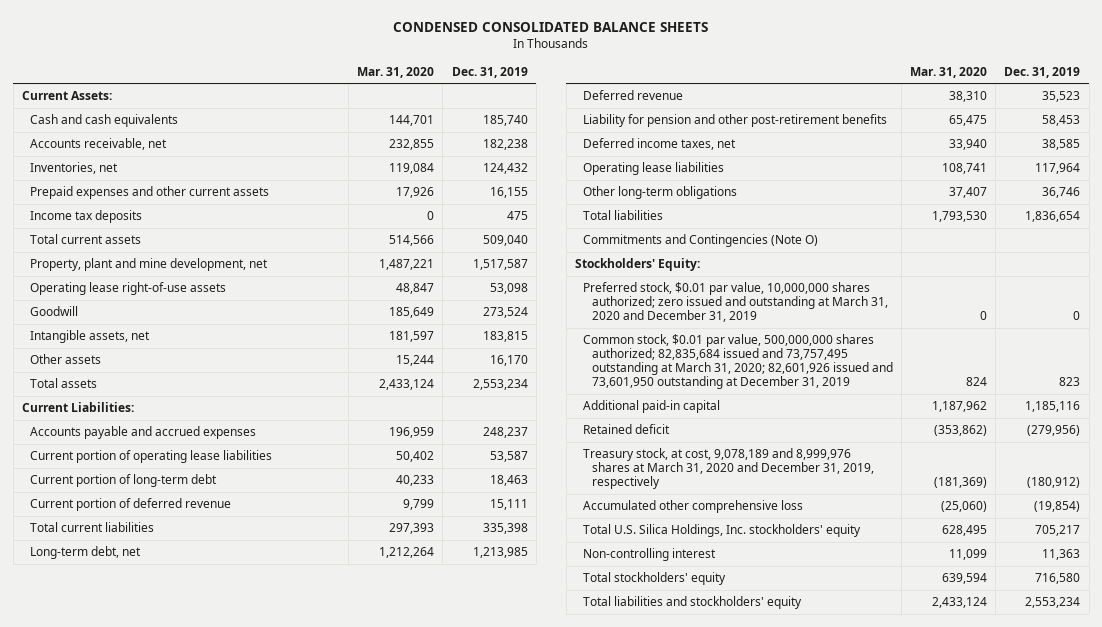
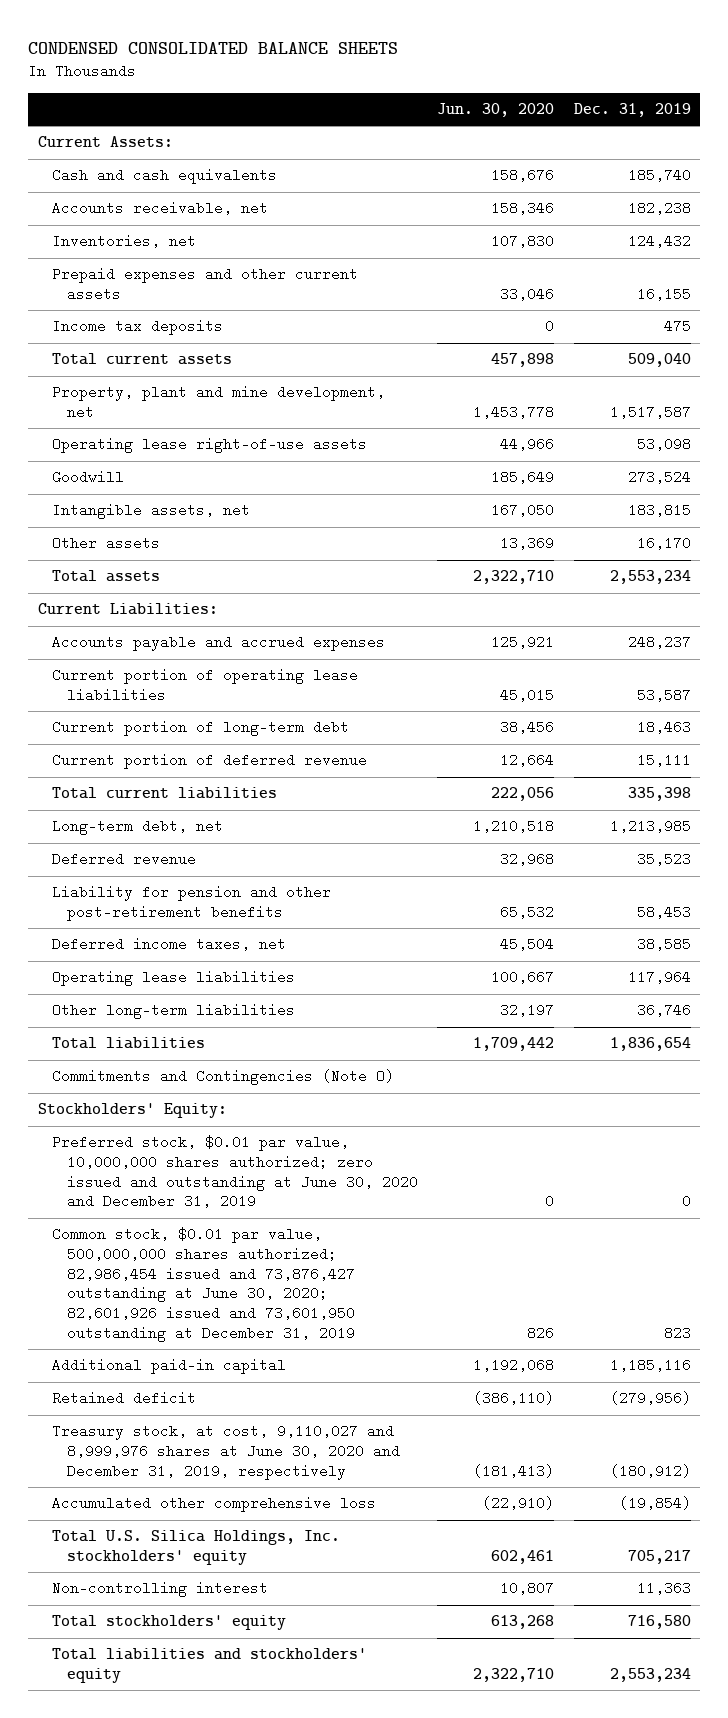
[357,66,435,78] Mar. 31, 2020 -> none
none -> [437,103,555,118] Jun. 30, 2020
[583,186,738,200] Other long-term obligations -> [52,1003,296,1020] Other long-term liabilities
[583,282,888,323] Preferred stock, $0.01 par value, 10,000,000 shares authorized; zero issued and outstanding at March 31, 2020 and December 31, 2019 -> [52,1135,418,1209] Preferred stock, $0.01 par value, 10,000,000 shares authorized; zero issued and outstanding at June 30, 2020 and December 31, 2019
[583,334,893,390] Common stock, $0.01 par value, 500,000,000 shares authorized; 82,835,684 issued and 73,757,495 outstanding at March 31, 2020; 82,601,926 issued and 73,601,950 outstanding at December 31, 2019 -> [52,1227,355,1342] Common stock, $0.01 par value, 500,000,000 shares authorized; 82,986,454 issued and 73,876,427 outstanding at June 30, 2020; 82,601,926 issued and 73,601,950 outstanding at December 31, 2019
[583,448,874,490] Treasury stock, at cost, 9,078,189 and 8,999,976 shares at March 31, 2020 and December 31, 2019, respectively -> [52,1424,400,1480] Treasury stock, at cost, 9,110,027 and 8,999,976 shares at June 30, 2020 and December 31, 2019, respectively

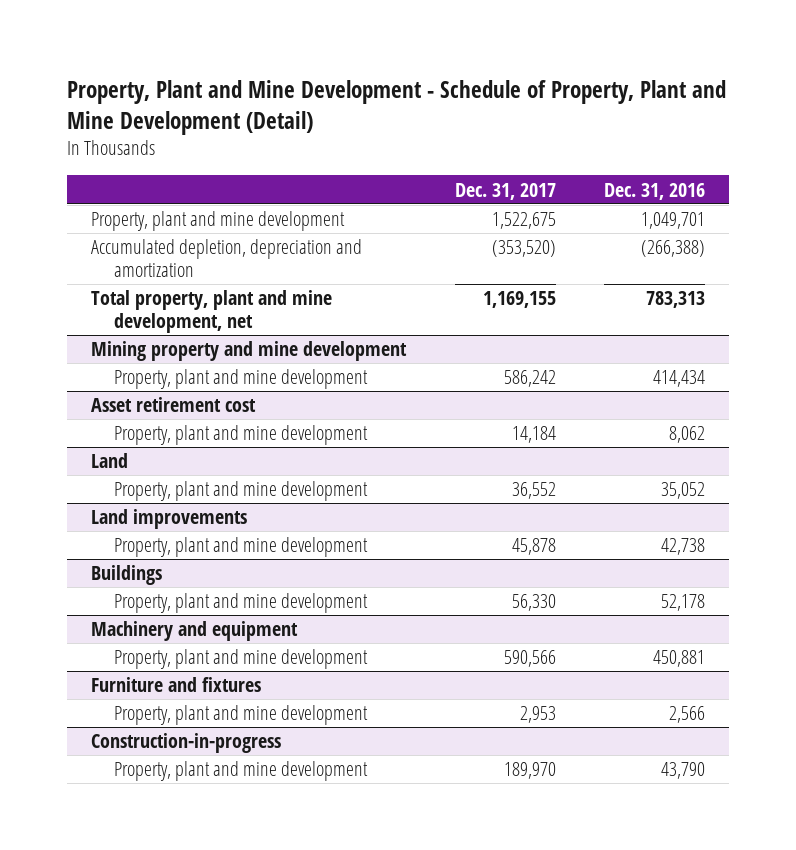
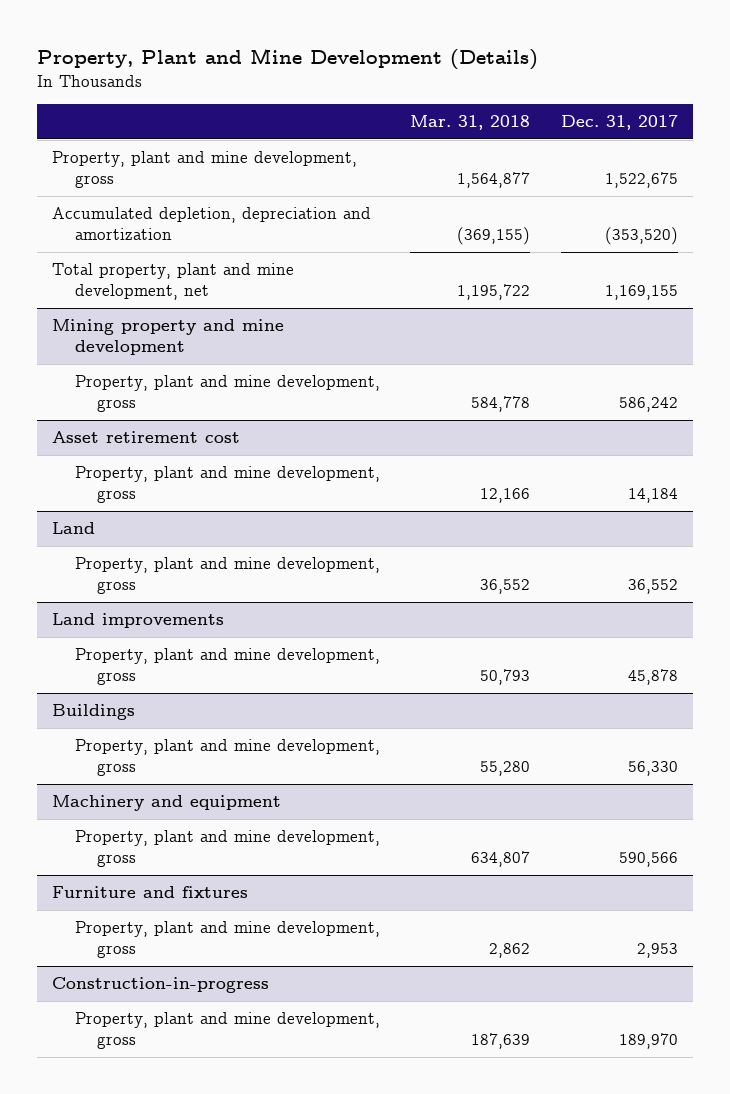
[66,79,726,135] Property, Plant and Mine Development - Schedule of Property, Plant and Mine Development (Detail) -> [36,47,538,70] Property, Plant and Mine Development (Details)
[604,182,706,200] Dec. 31, 2016 -> none
none -> [410,115,531,131] Mar. 31, 2018
[91,211,346,232] Property, plant and mine development -> [52,151,358,189] Property, plant and mine development, gross
[113,369,368,390] Property, plant and mine development -> [74,375,380,413] Property, plant and mine development, gross
[113,425,368,446] Property, plant and mine development -> [74,466,380,504] Property, plant and mine development, gross
[113,481,368,502] Property, plant and mine development -> [74,557,380,595] Property, plant and mine development, gross
[113,537,368,558] Property, plant and mine development -> [74,648,380,686] Property, plant and mine development, gross
[113,593,368,614] Property, plant and mine development -> [74,739,380,777] Property, plant and mine development, gross
[113,649,368,670] Property, plant and mine development -> [74,830,380,868] Property, plant and mine development, gross
[113,705,368,726] Property, plant and mine development -> [74,921,380,959] Property, plant and mine development, gross
[113,761,368,782] Property, plant and mine development -> [74,1012,380,1050] Property, plant and mine development, gross

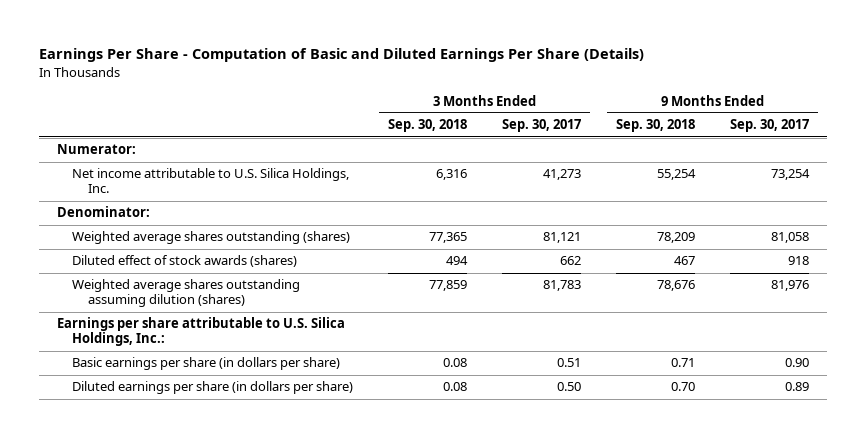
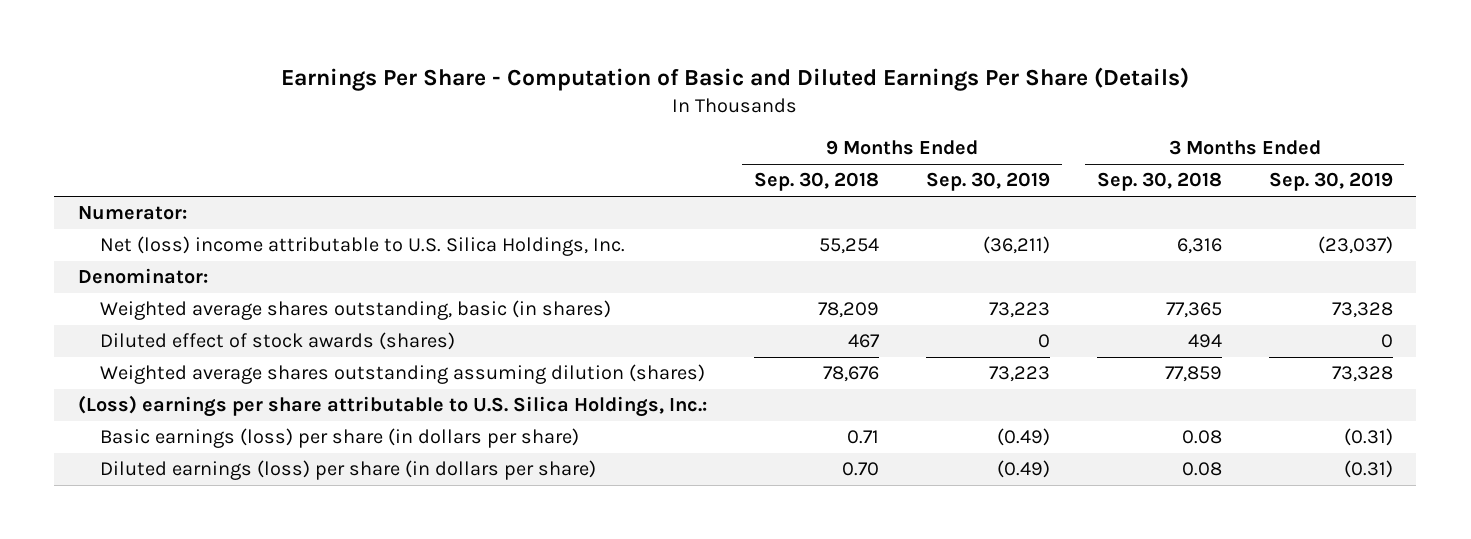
[502,119,582,133] Sep. 30, 2017 -> none
[730,119,810,133] Sep. 30, 2017 -> none
none -> [925,172,1050,192] Sep. 30, 2019
none -> [1268,172,1393,192] Sep. 30, 2019
[72,168,350,194] Net income attributable to U.S. Silica Holdings, Inc. -> [99,236,625,257] Net (loss) income attributable to U.S. Silica Holdings, Inc.
[72,231,351,245] Weighted average shares outstanding (shares) -> [99,300,611,321] Weighted average shares outstanding, basic (in shares)
[56,317,345,347] Earnings per share attributable to U.S. Silica Holdings, Inc.: -> [77,395,707,418] (Loss) earnings per share attributable to U.S. Silica Holdings, Inc.:
[72,357,341,371] Basic earnings per share (in dollars per share) -> [99,428,579,449] Basic earnings (loss) per share (in dollars per share)
[72,381,354,395] Diluted earnings per share (in dollars per share) -> [99,460,596,481] Diluted earnings (loss) per share (in dollars per share)

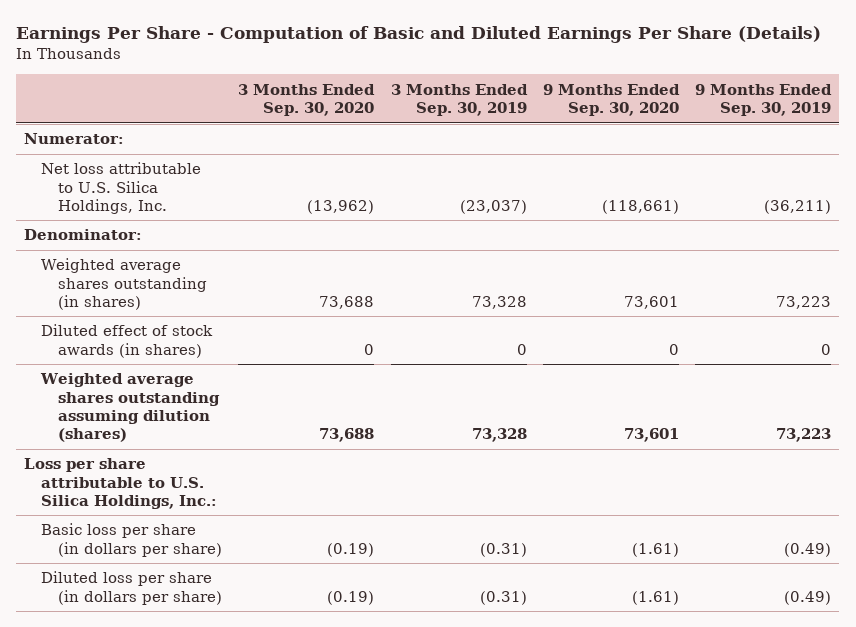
[753,172,879,192] Sep. 30, 2018 -> none
[1096,172,1222,192] Sep. 30, 2018 -> none
none -> [238,83,376,117] 3 Months Ended Sep. 30, 2020
none -> [542,83,680,117] 9 Months Ended Sep. 30, 2020
[99,236,625,257] Net (loss) income attributable to U.S. Silica Holdings, Inc. -> [41,162,202,214] Net loss attributable to U.S. Silica Holdings, Inc.
[99,300,611,321] Weighted average shares outstanding, basic (in shares) -> [41,258,208,310] Weighted average shares outstanding (in shares)
[99,332,455,351] Diluted effect of stock awards (shares) -> [41,324,214,358] Diluted effect of stock awards (in shares)
[77,395,707,418] (Loss) earnings per share attributable to U.S. Silica Holdings, Inc.: -> [24,458,218,509] Loss per share attributable to U.S. Silica Holdings, Inc.:
[99,428,579,449] Basic earnings (loss) per share (in dollars per share) -> [41,523,223,557] Basic loss per share (in dollars per share)
[99,460,596,481] Diluted earnings (loss) per share (in dollars per share) -> [41,571,223,605] Diluted loss per share (in dollars per share)

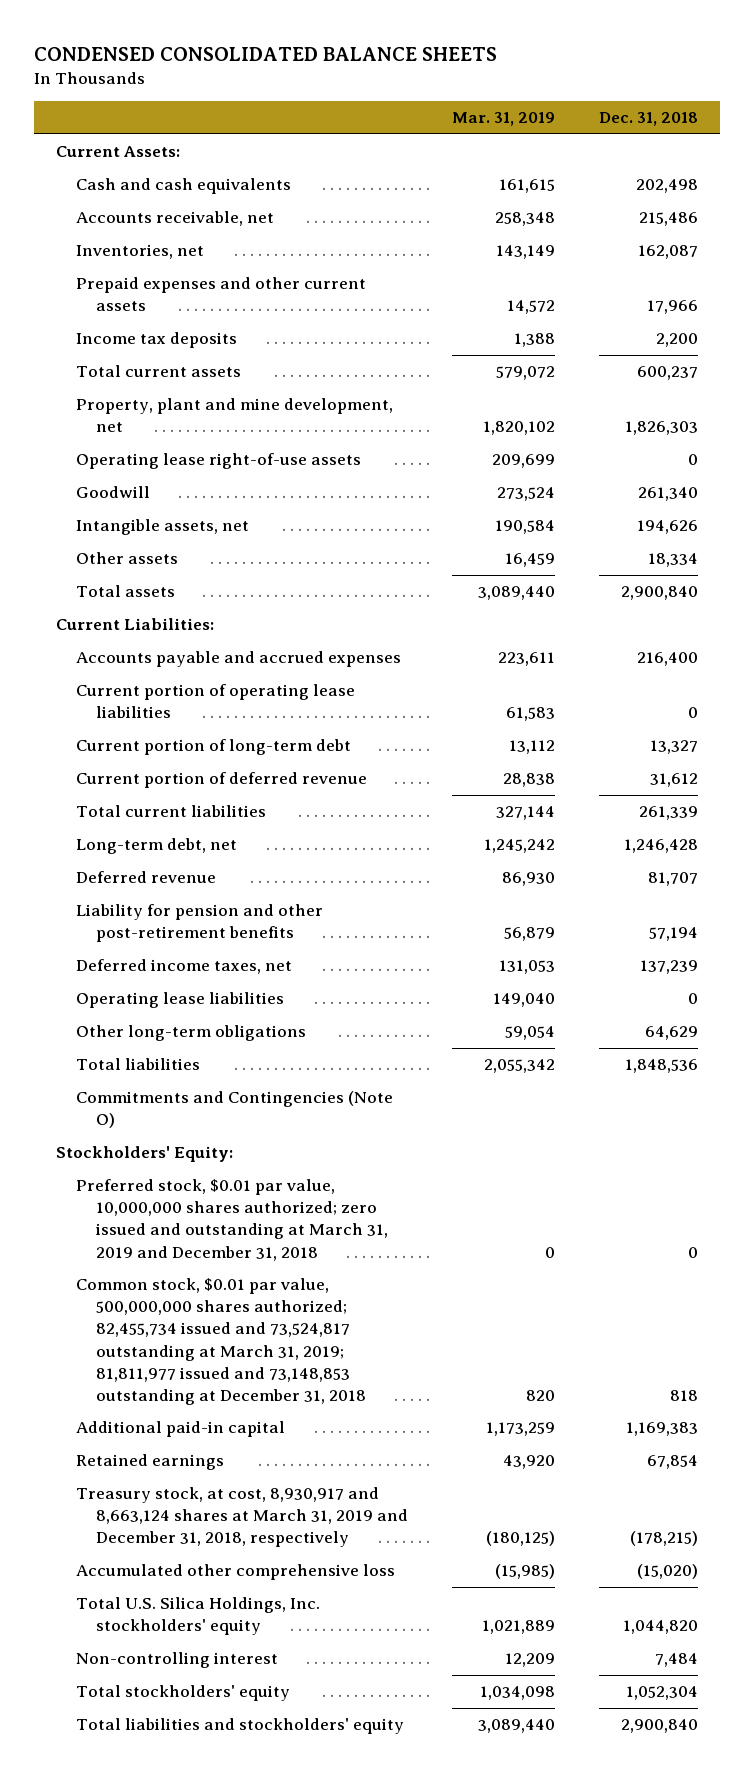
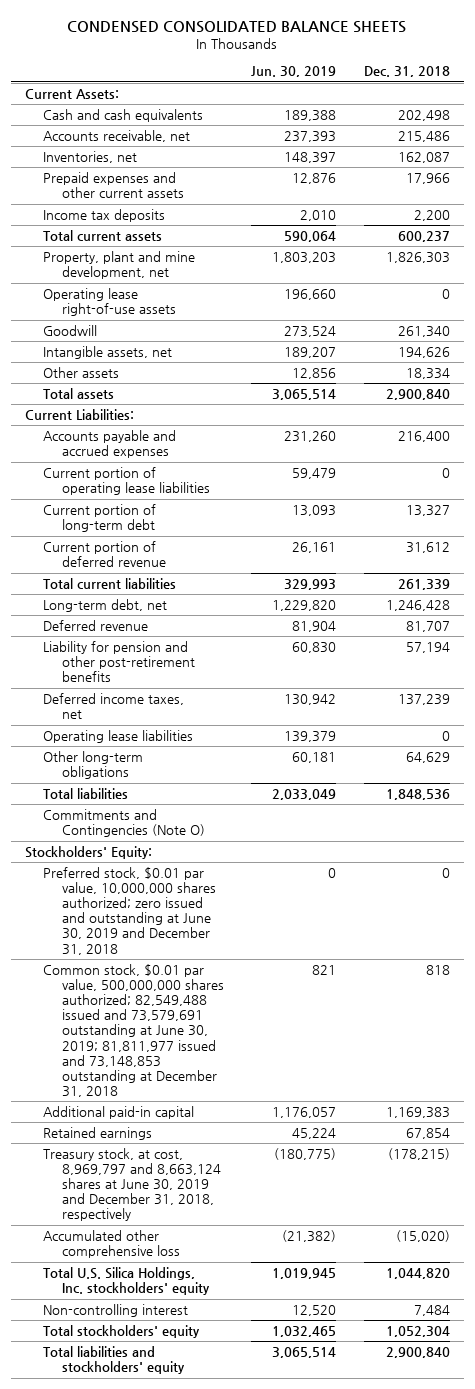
[451,111,555,126] Mar. 31, 2019 -> none
none -> [251,66,337,78] Jun. 30, 2019
[76,1179,388,1261] Preferred stock, $0.01 par value, 10,000,000 shares authorized; zero issued and outstanding at March 31, 2019 and December 31, 2018 -> [43,867,216,955] Preferred stock, $0.01 par value, 10,000,000 shares authorized; zero issued and outstanding at June 30, 2019 and December 31, 2018
[76,1278,366,1405] Common stock, $0.01 par value, 500,000,000 shares authorized; 82,455,734 issued and 73,524,817 outstanding at March 31, 2019; 81,811,977 issued and 73,148,853 outstanding at December 31, 2018 -> [43,964,224,1097] Common stock, $0.01 par value, 500,000,000 shares authorized; 82,549,488 issued and 73,579,691 outstanding at June 30, 2019; 81,811,977 issued and 73,148,853 outstanding at December 31, 2018
[76,1487,408,1548] Treasury stock, at cost, 8,930,917 and 8,663,124 shares at March 31, 2019 and December 31, 2018, respectively -> [43,1148,221,1222] Treasury stock, at cost, 8,969,797 and 8,663,124 shares at June 30, 2019 and December 31, 2018, respectively

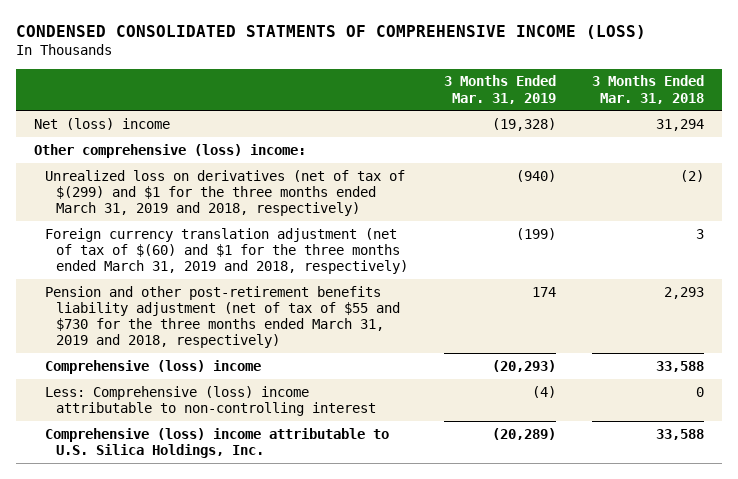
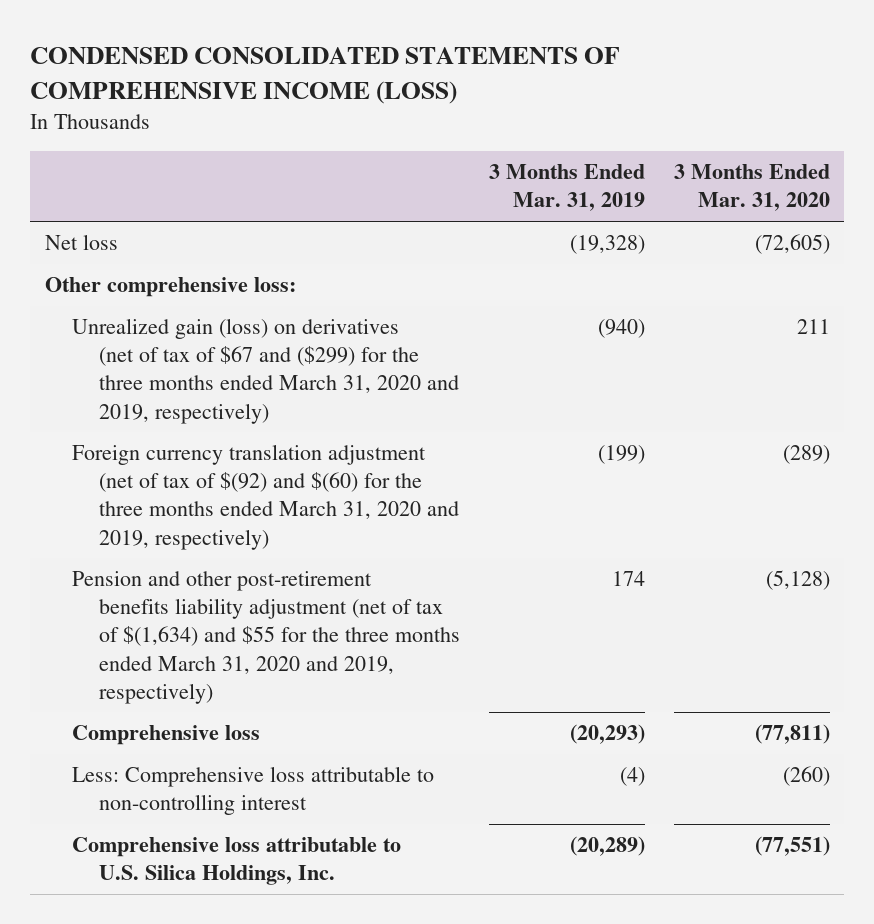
[16,25,647,40] CONDENSED CONSOLIDATED STATMENTS OF COMPREHENSIVE INCOME (LOSS) -> [30,47,621,104] CONDENSED CONSOLIDATED STATEMENTS OF COMPREHENSIVE INCOME (LOSS)
[591,75,704,104] 3 Months Ended Mar. 31, 2018 -> none
none -> [673,164,830,212] 3 Months Ended Mar. 31, 2020
[33,117,170,130] Net (loss) income -> [44,234,118,251] Net loss
[33,143,306,158] Other comprehensive (loss) income: -> [44,277,296,298] Other comprehensive loss:
[45,169,406,217] Unrealized loss on derivatives (net of tax of $(299) and $1 for the three months ended March 31, 2019 and 2018, respectively) -> [71,318,459,424] Unrealized gain (loss) on derivatives (net of tax of $67 and ($299) for the three months ended March 31, 2020 and 2019, respectively)
[45,227,409,275] Foreign currency translation adjustment (net of tax of $(60) and $1 for the three months ended March 31, 2019 and 2018, respectively) -> [71,444,459,550] Foreign currency translation adjustment (net of tax of $(92) and $(60) for the three months ended March 31, 2020 and 2019, respectively)
[45,285,401,349] Pension and other post-retirement benefits liability adjustment (net of tax of $55 and $730 for the three months ended March 31, 2019 and 2018, respectively) -> [71,571,460,704] Pension and other post-retirement benefits liability adjustment (net of tax of $(1,634) and $55 for the three months ended March 31, 2020 and 2019, respectively)
[45,359,262,374] Comprehensive (loss) income -> [71,725,260,746] Comprehensive loss
[45,385,377,416] Less: Comprehensive (loss) income attributable to non-controlling interest -> [71,766,434,816] Less: Comprehensive loss attributable to non-controlling interest
[45,427,390,458] Comprehensive (loss) income attributable to U.S. Silica Holdings, Inc. -> [71,837,401,886] Comprehensive loss attributable to U.S. Silica Holdings, Inc.

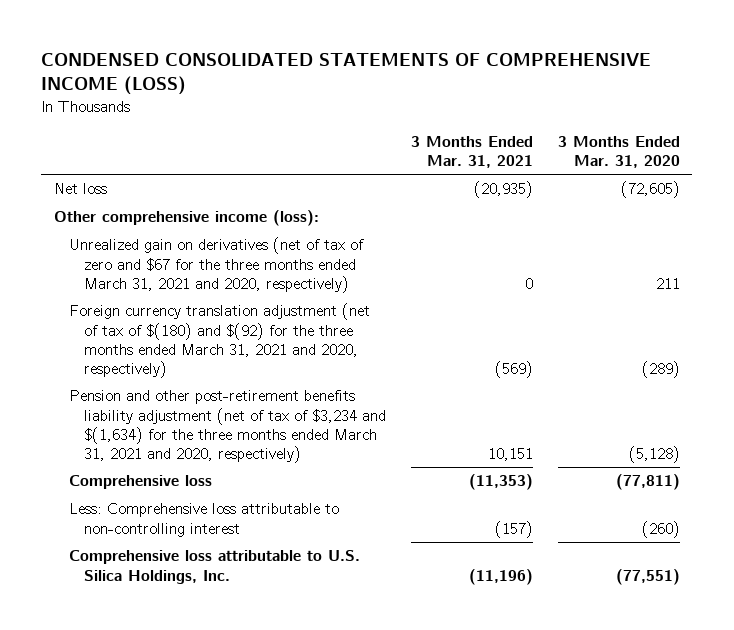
[488,164,645,212] 3 Months Ended Mar. 31, 2019 -> none
none -> [411,135,534,168] 3 Months Ended Mar. 31, 2021
[44,277,296,298] Other comprehensive loss: -> [53,210,319,227] Other comprehensive income (loss):
[71,318,459,424] Unrealized gain (loss) on derivatives (net of tax of $67 and ($299) for the three months ended March 31, 2020 and 2019, respectively) -> [69,237,365,293] Unrealized gain on derivatives (net of tax of zero and $67 for the three months ended March 31, 2021 and 2020, respectively)
[71,444,459,550] Foreign currency translation adjustment (net of tax of $(92) and $(60) for the three months ended March 31, 2020 and 2019, respectively) -> [69,303,371,379] Foreign currency translation adjustment (net of tax of $(180) and $(92) for the three months ended March 31, 2021 and 2020, respectively)
[71,571,460,704] Pension and other post-retirement benefits liability adjustment (net of tax of $(1,634) and $55 for the three months ended March 31, 2020 and 2019, respectively) -> [69,390,387,464] Pension and other post-retirement benefits liability adjustment (net of tax of $3,234 and $(1,634) for the three months ended March 31, 2021 and 2020, respectively)

